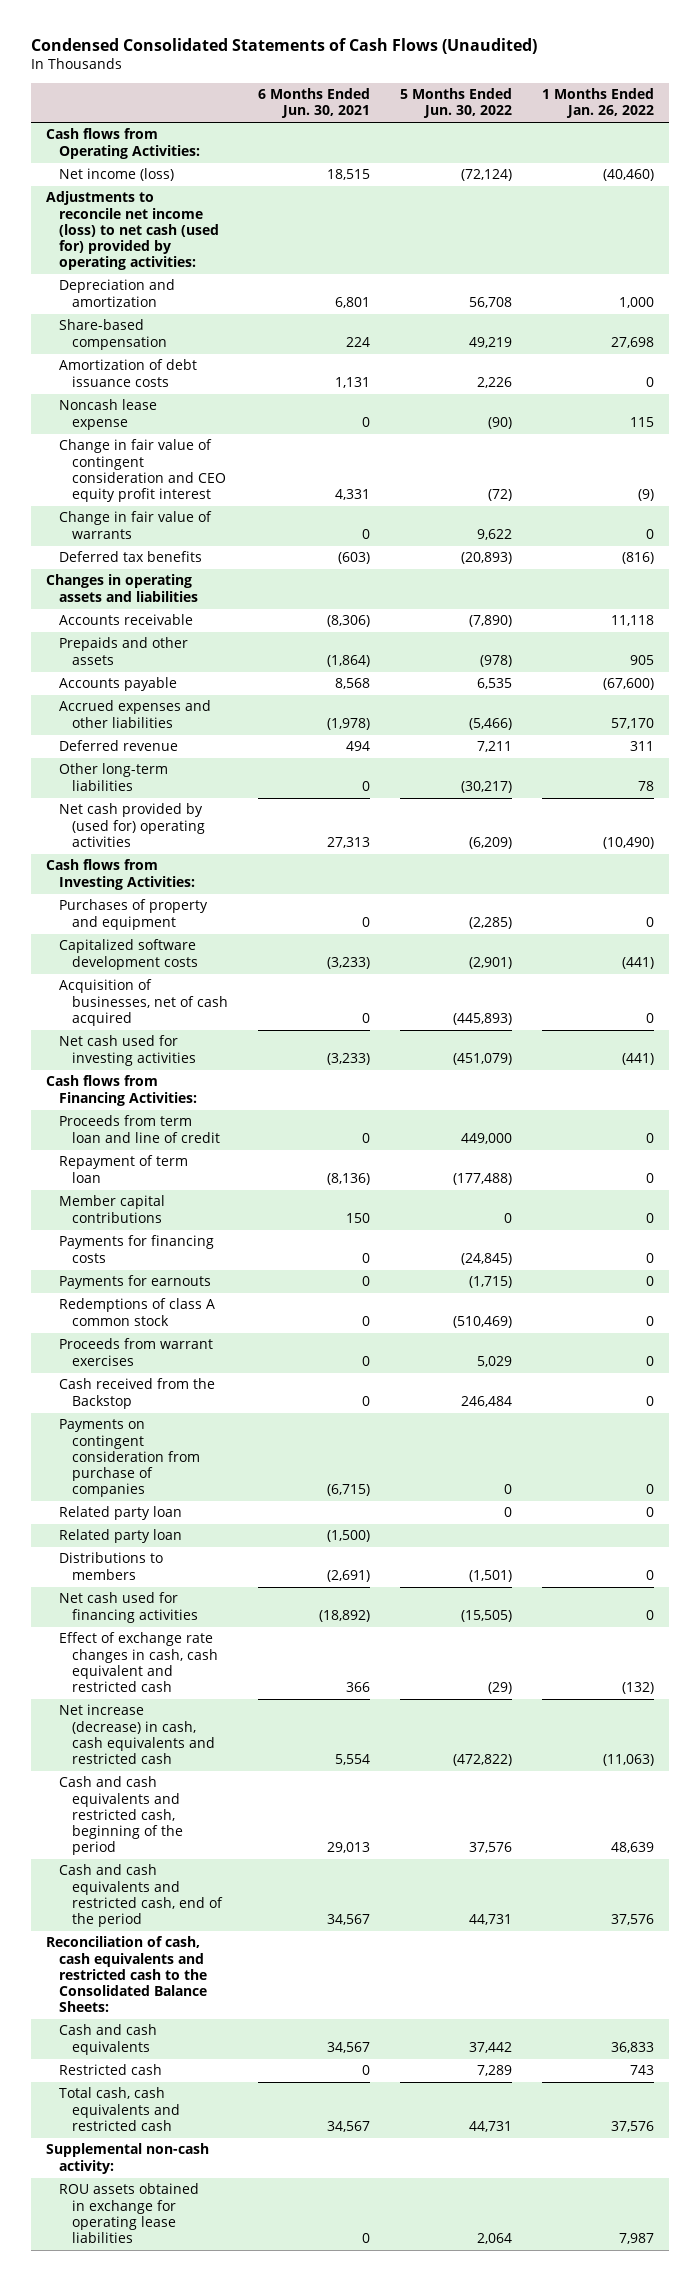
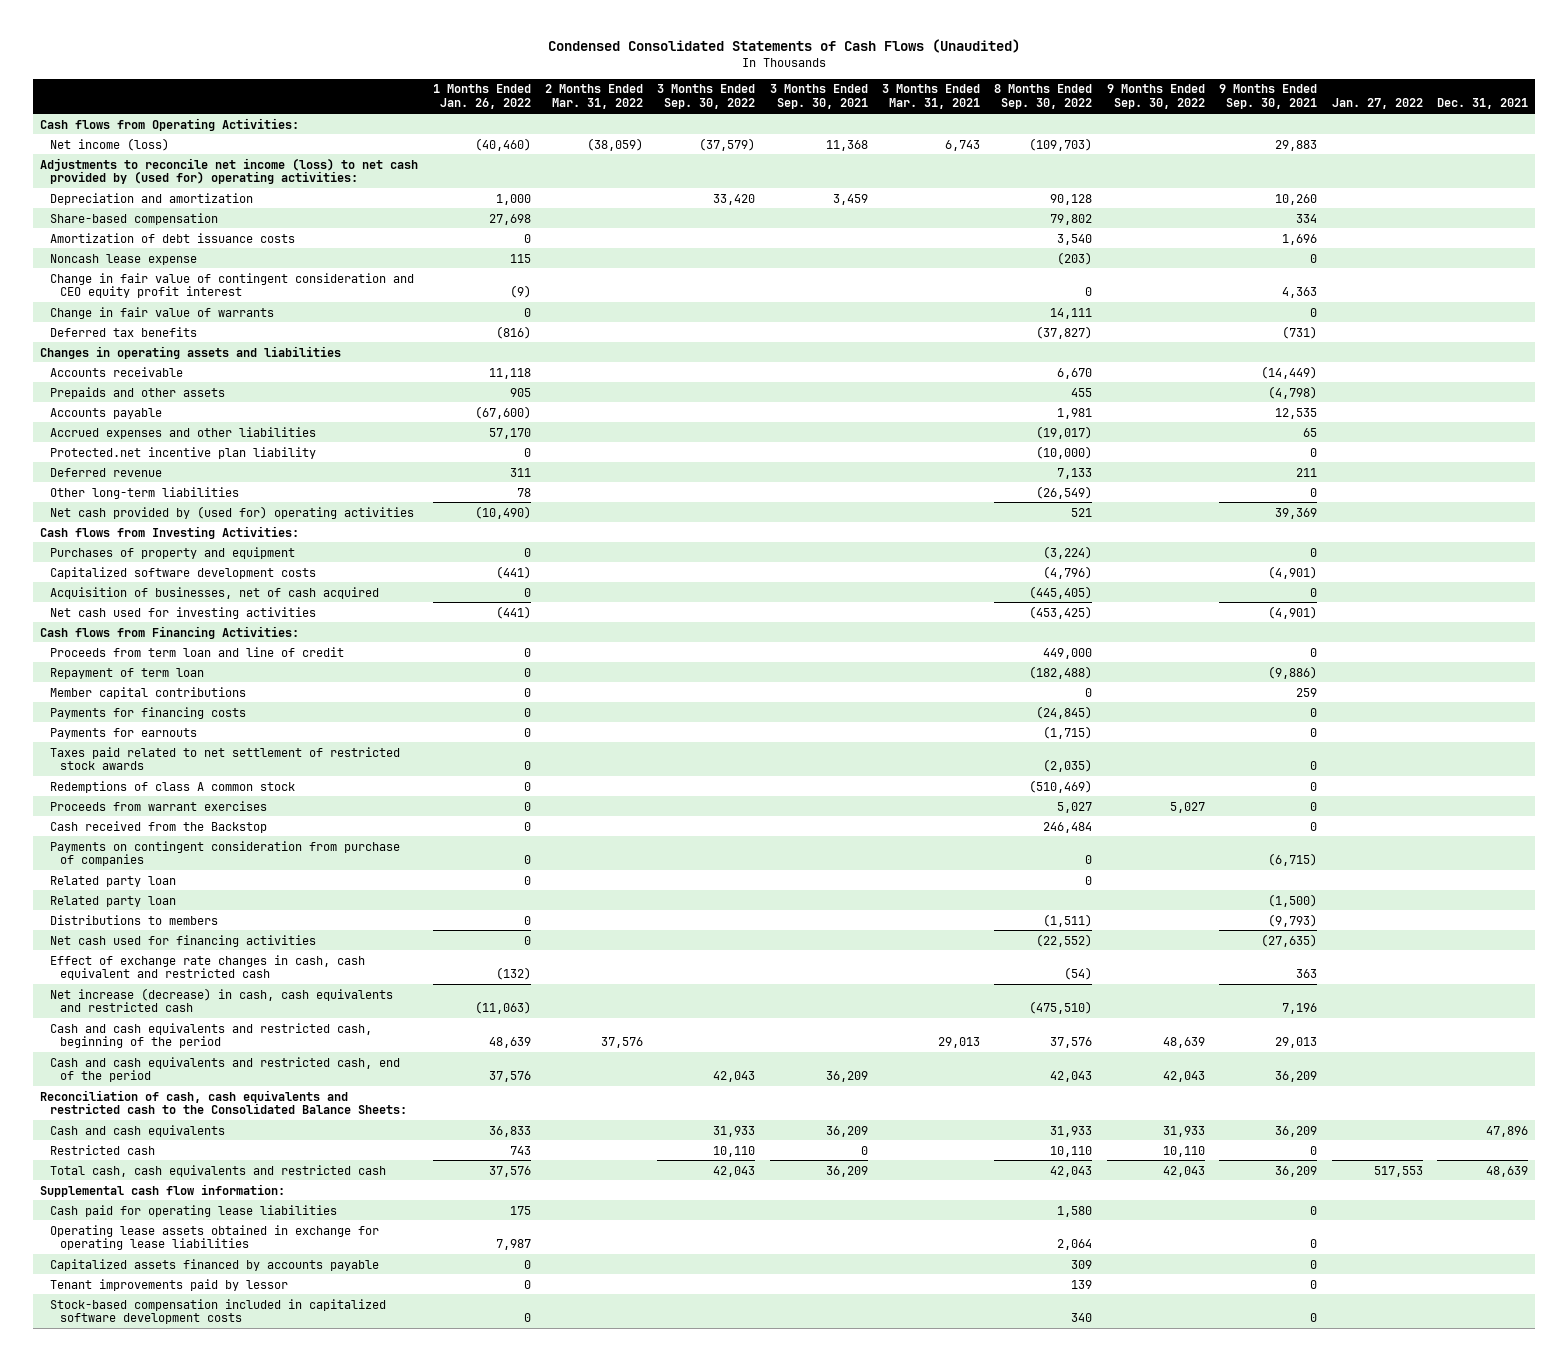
[257,88,370,119] 6 Months Ended Jun. 30, 2021 -> none
[399,88,512,119] 5 Months Ended Jun. 30, 2022 -> none
none -> [544,84,643,110] 2 Months Ended Mar. 31, 2022
none -> [657,84,756,110] 3 Months Ended Sep. 30, 2022
none -> [769,84,868,110] 3 Months Ended Sep. 30, 2021
none -> [882,84,981,110] 3 Months Ended Mar. 31, 2021
none -> [994,84,1093,110] 8 Months Ended Sep. 30, 2022
none -> [1106,84,1205,110] 9 Months Ended Sep. 30, 2022
none -> [1219,84,1318,110] 9 Months Ended Sep. 30, 2021
none -> [1331,98,1423,110] Jan. 27, 2022
none -> [1436,98,1528,110] Dec. 31, 2021
[45,191,219,271] Adjustments to reconcile net income (loss) to net cash (used for) provided by operating activities: -> [40,157,419,185] Adjustments to reconcile net income (loss) to net cash provided by (used for) operating activities:
none -> [50,446,317,459] Protected.net incentive plan liability
none -> [50,746,401,771] Taxes paid related to net settlement of restricted stock awards
[45,2143,209,2174] Supplemental non-cash activity: -> none
none -> [40,1183,286,1197] Supplemental cash flow information:
none -> [50,1204,338,1217] Cash paid for operating lease liabilities
[58,2183,199,2243] ROU assets obtained in exchange for operating lease liabilities -> [50,1224,380,1251] Operating lease assets obtained in exchange for operating lease liabilities
none -> [50,1258,380,1271] Capitalized assets financed by accounts payable
none -> [50,1278,289,1291] Tenant improvements paid by lessor
none -> [50,1298,387,1325] Stock-based compensation included in capitalized software development costs

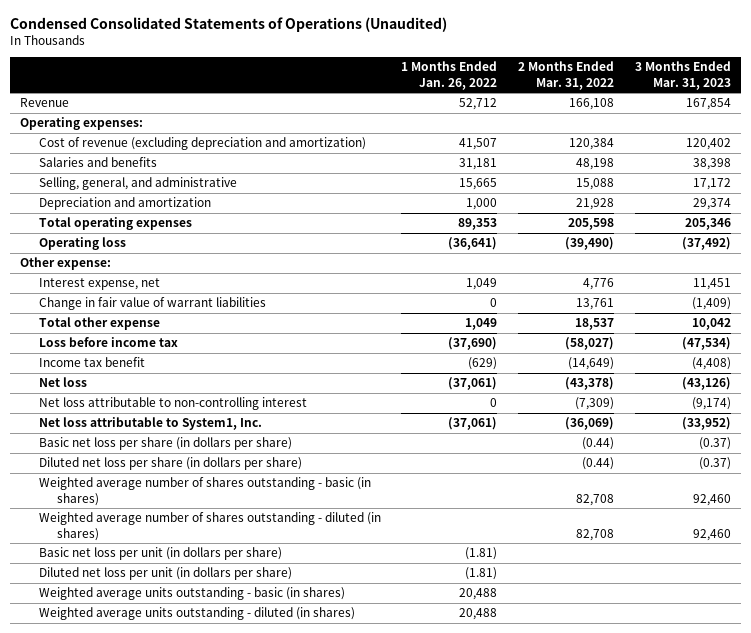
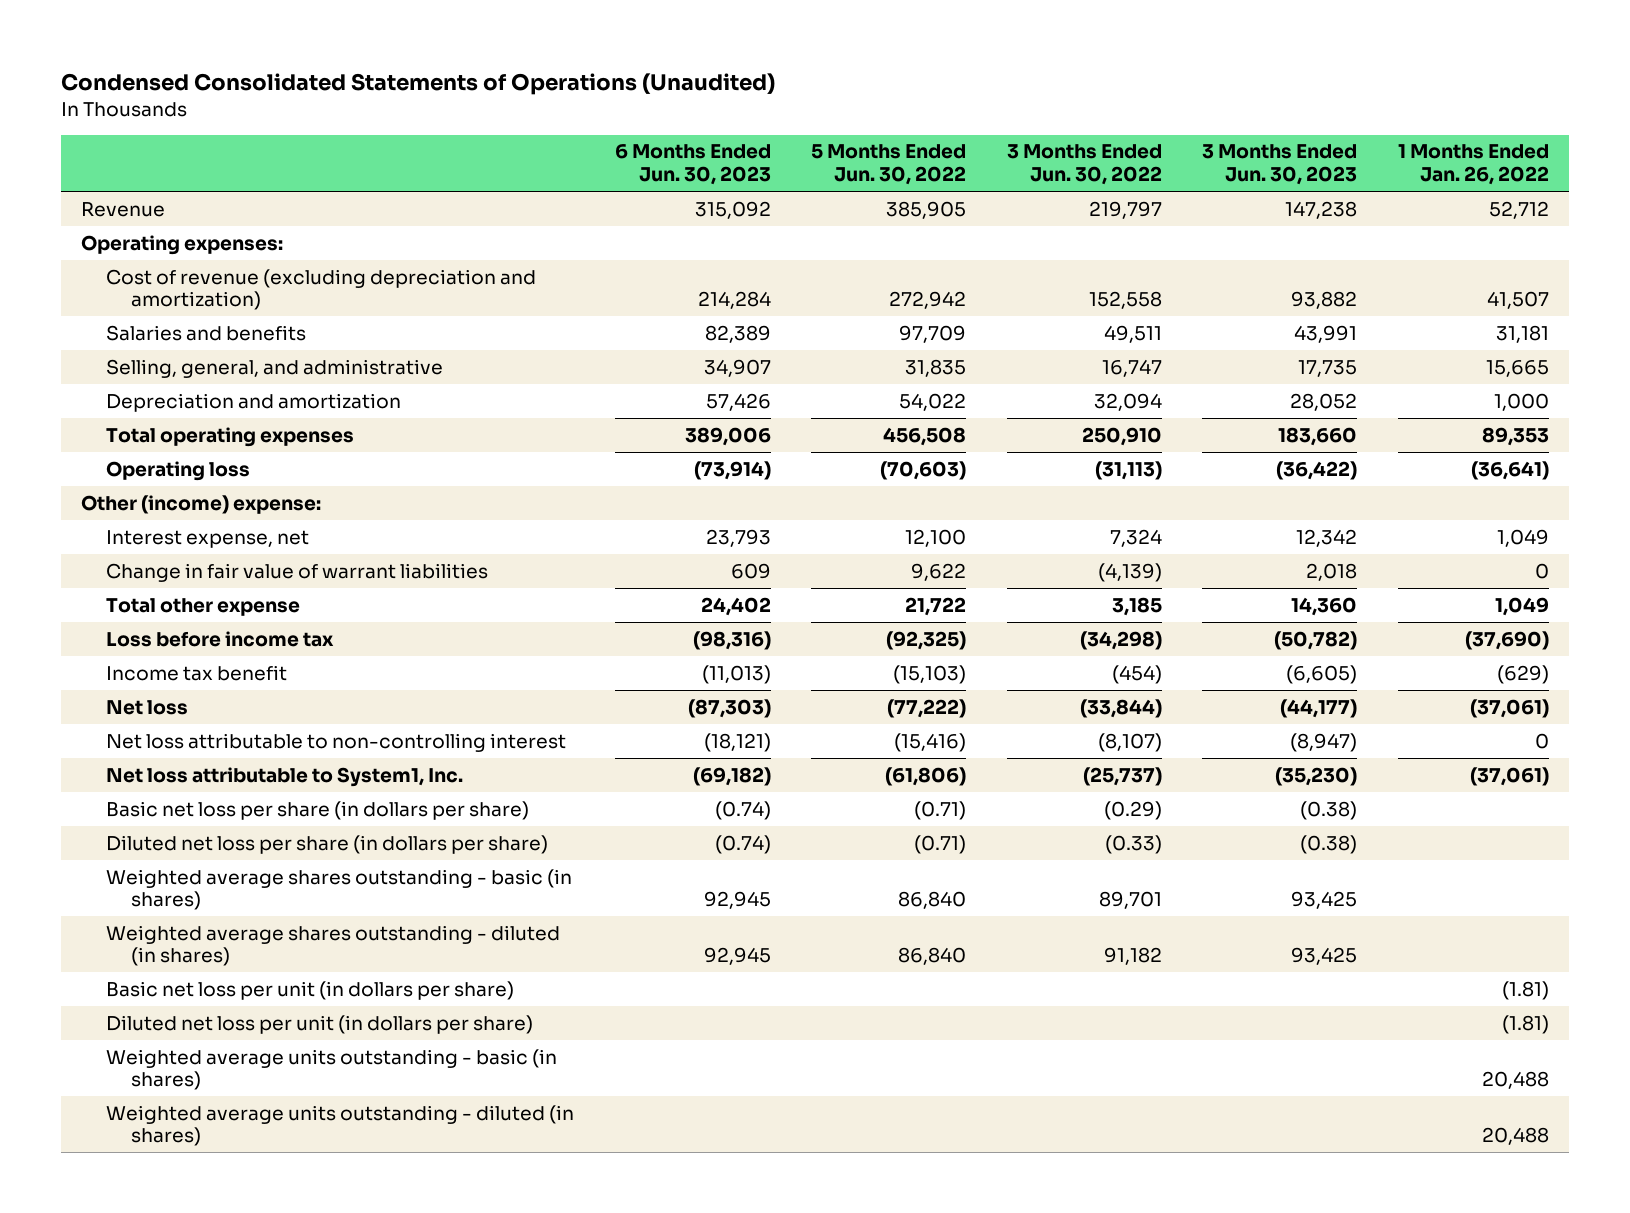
[518,61,615,90] 2 Months Ended Mar. 31, 2022 -> none
[634,61,731,90] 3 Months Ended Mar. 31, 2023 -> none
none -> [614,144,771,186] 6 Months Ended Jun. 30, 2023
none -> [811,144,967,186] 5 Months Ended Jun. 30, 2022
none -> [1006,144,1162,186] 3 Months Ended Jun. 30, 2022
none -> [1202,144,1358,186] 3 Months Ended Jun. 30, 2023
[20,257,112,271] Other expense: -> [81,494,322,514] Other (income) expense:
[38,477,371,506] Weighted average number of shares outstanding - basic (in shares) -> [106,868,573,911] Weighted average shares outstanding - basic (in shares)
[38,512,381,541] Weighted average number of shares outstanding - diluted (in shares) -> [106,924,561,967] Weighted average shares outstanding - diluted (in shares)

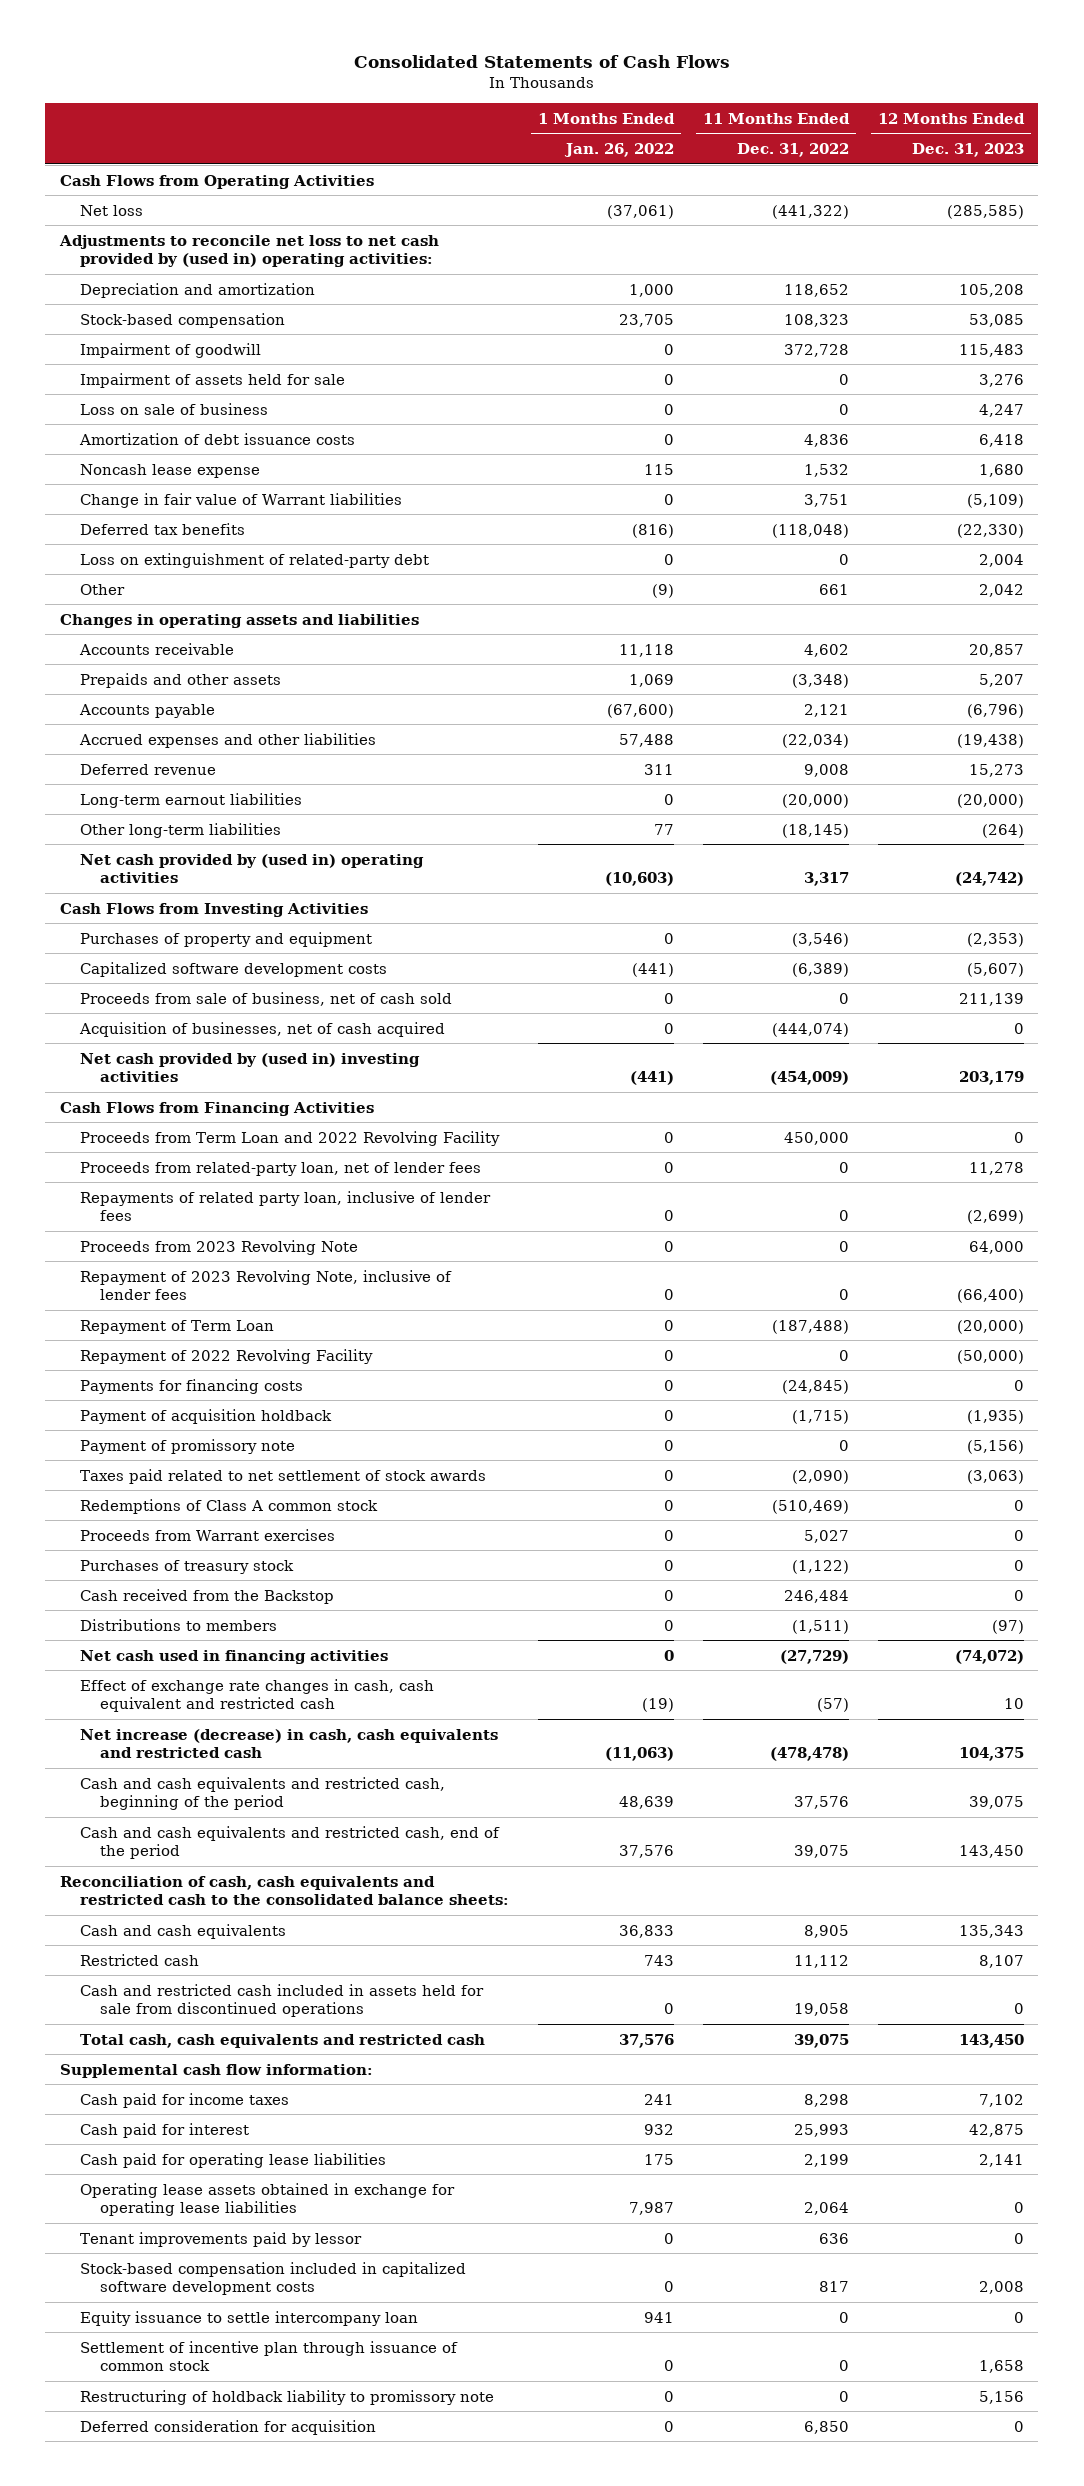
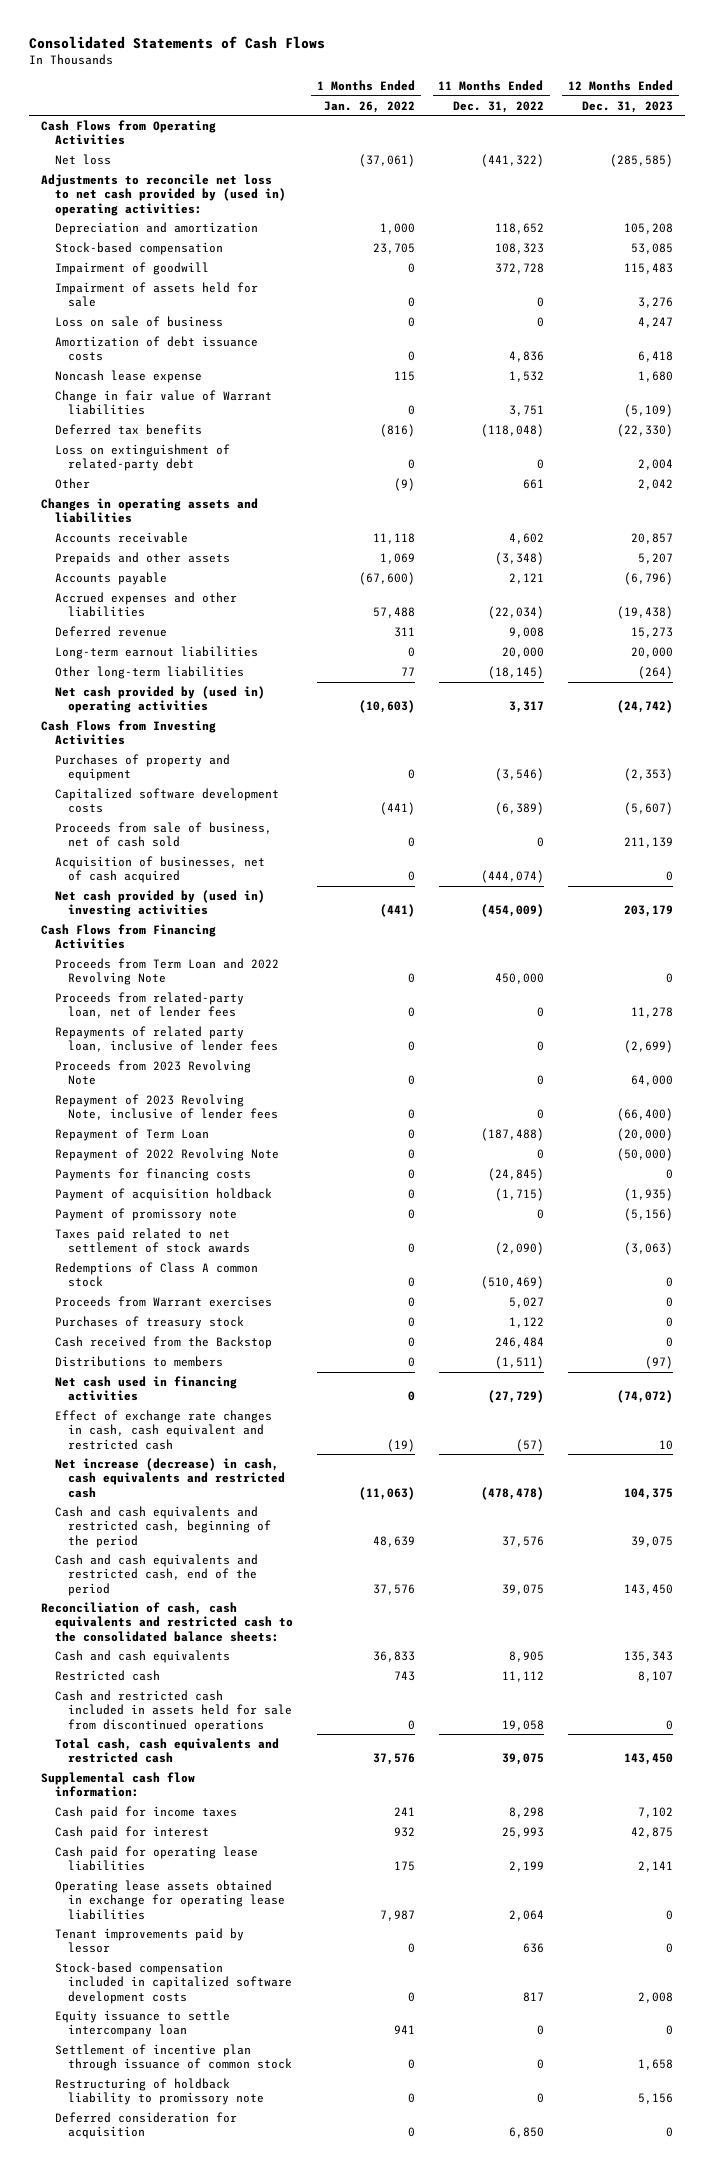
[781,793,849,808] (20,000) -> [501,646,544,658] 20,000
[956,793,1024,808] (20,000) -> [631,646,674,658] 20,000
[79,1130,500,1146] Proceeds from Term Loan and 2022 Revolving Facility -> [54,957,279,986] Proceeds from Term Loan and 2022 Revolving Note
[79,1348,373,1364] Repayment of 2022 Revolving Facility -> [54,1147,279,1161] Repayment of 2022 Revolving Note
[791,1559,849,1574] (1,122) -> [508,1316,544,1328] 1,122

